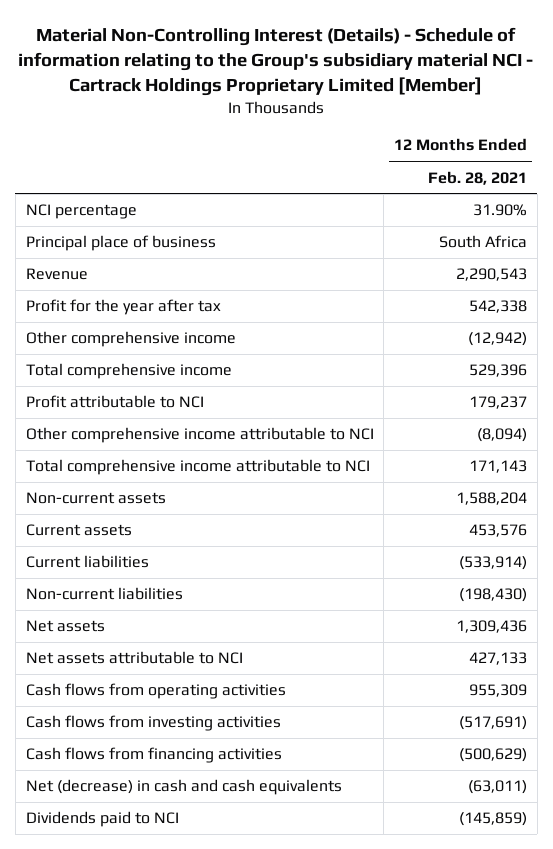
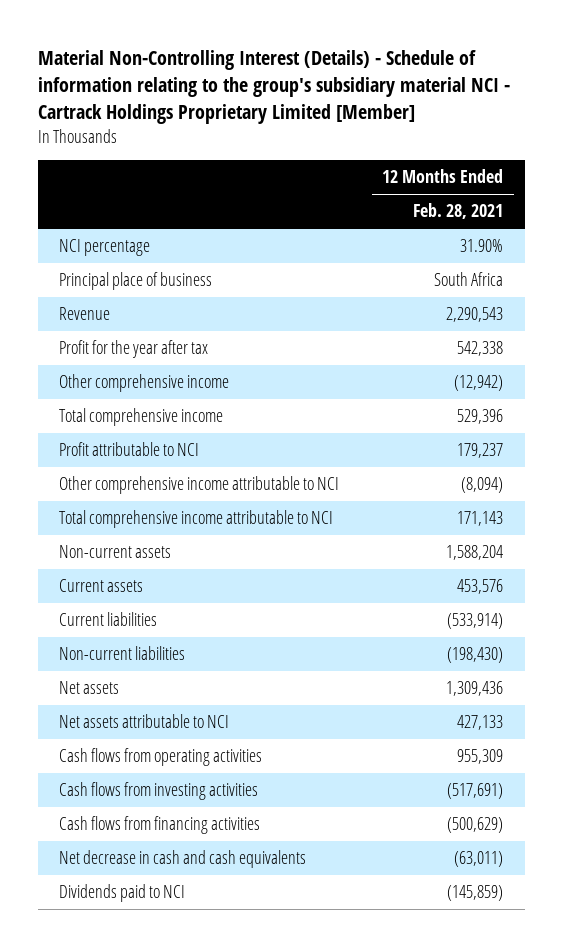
[18,26,534,96] Material Non-Controlling Interest (Details) - Schedule of information relating to the Group's subsidiary material NCI - Cartrack Holdings Proprietary Limited [Member] -> [37,49,510,125] Material Non-Controlling Interest (Details) - Schedule of information relating to the group's subsidiary material NCI - Cartrack Holdings Proprietary Limited [Member]
[25,779,342,796] Net (decrease) in cash and cash equivalents -> [59,850,307,869] Net decrease in cash and cash equivalents

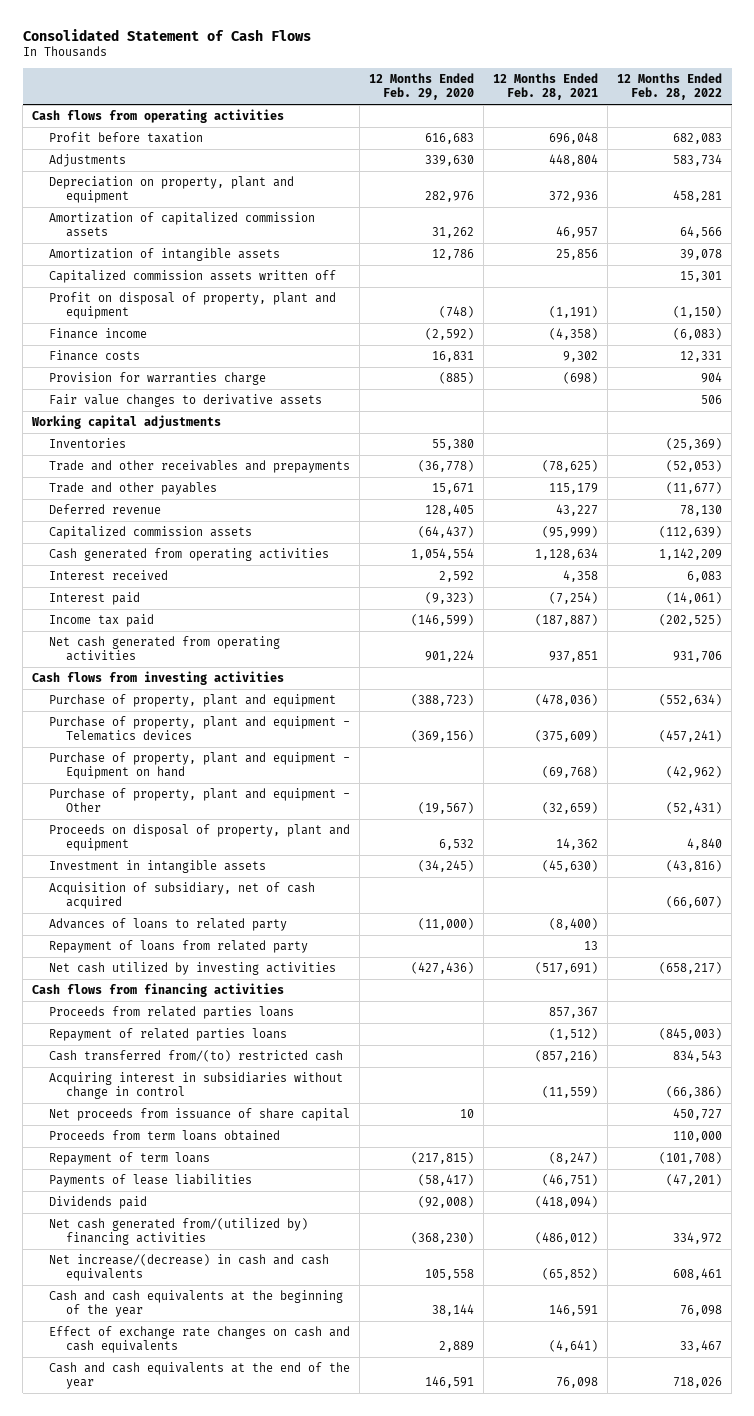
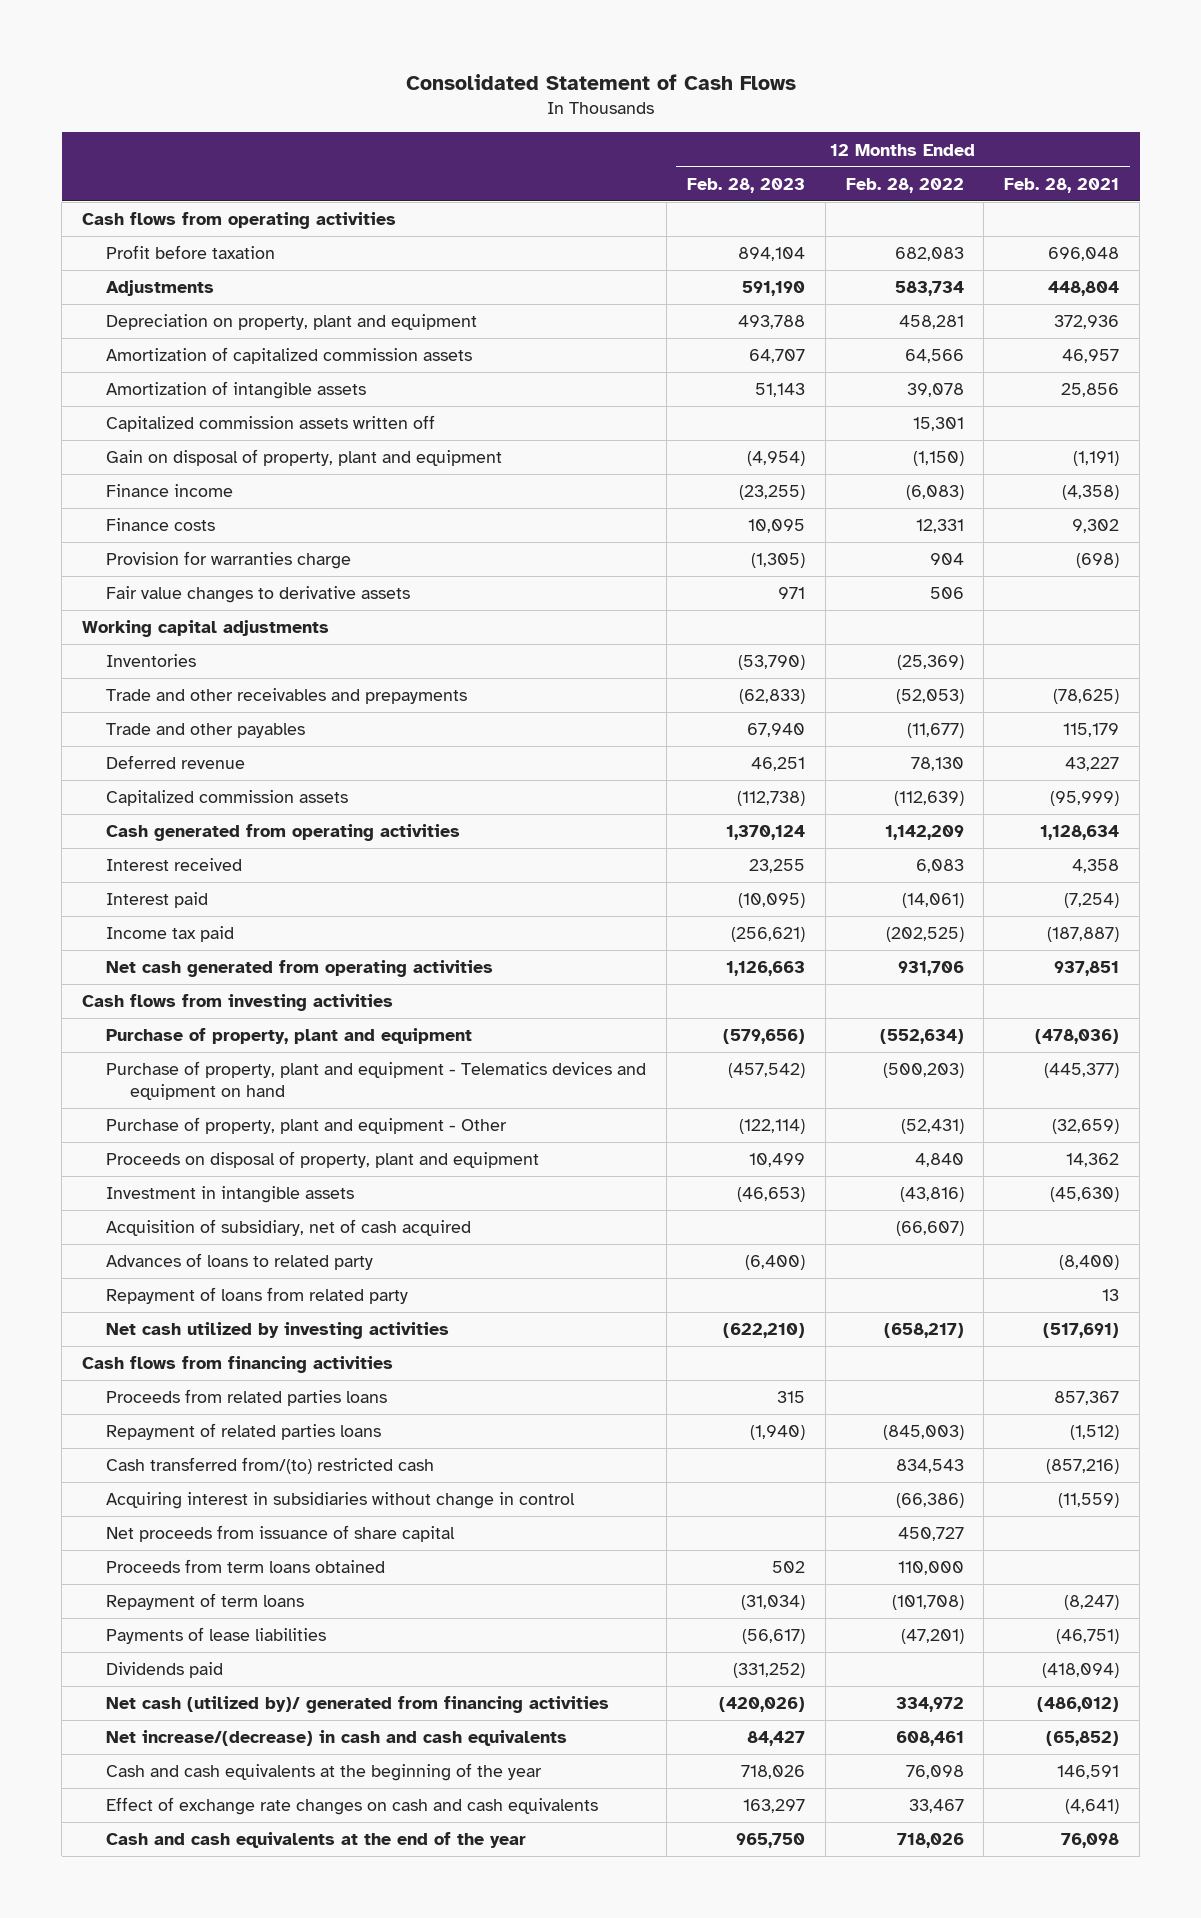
[369,73,475,101] 12 Months Ended Feb. 29, 2020 -> none
none -> [686,177,805,193] Feb. 28, 2023
[49,292,337,320] Profit on disposal of property, plant and equipment -> [105,449,502,467] Gain on disposal of property, plant and equipment
[49,716,351,742] Purchase of property, plant and equipment - Telematics devices -> none
[49,752,351,780] Purchase of property, plant and equipment - Equipment on hand -> [105,1061,646,1101] Purchase of property, plant and equipment - Telematics devices and equipment on hand
[542,766,599,779] (69,768) -> [1044,1063,1120,1079] (445,377)
[666,766,723,779] (42,962) -> [882,1063,964,1079] (500,203)
[49,1218,309,1246] Net cash generated from/(utilized by) financing activities -> [105,1696,609,1714] Net cash (utilized by)/ generated from financing activities

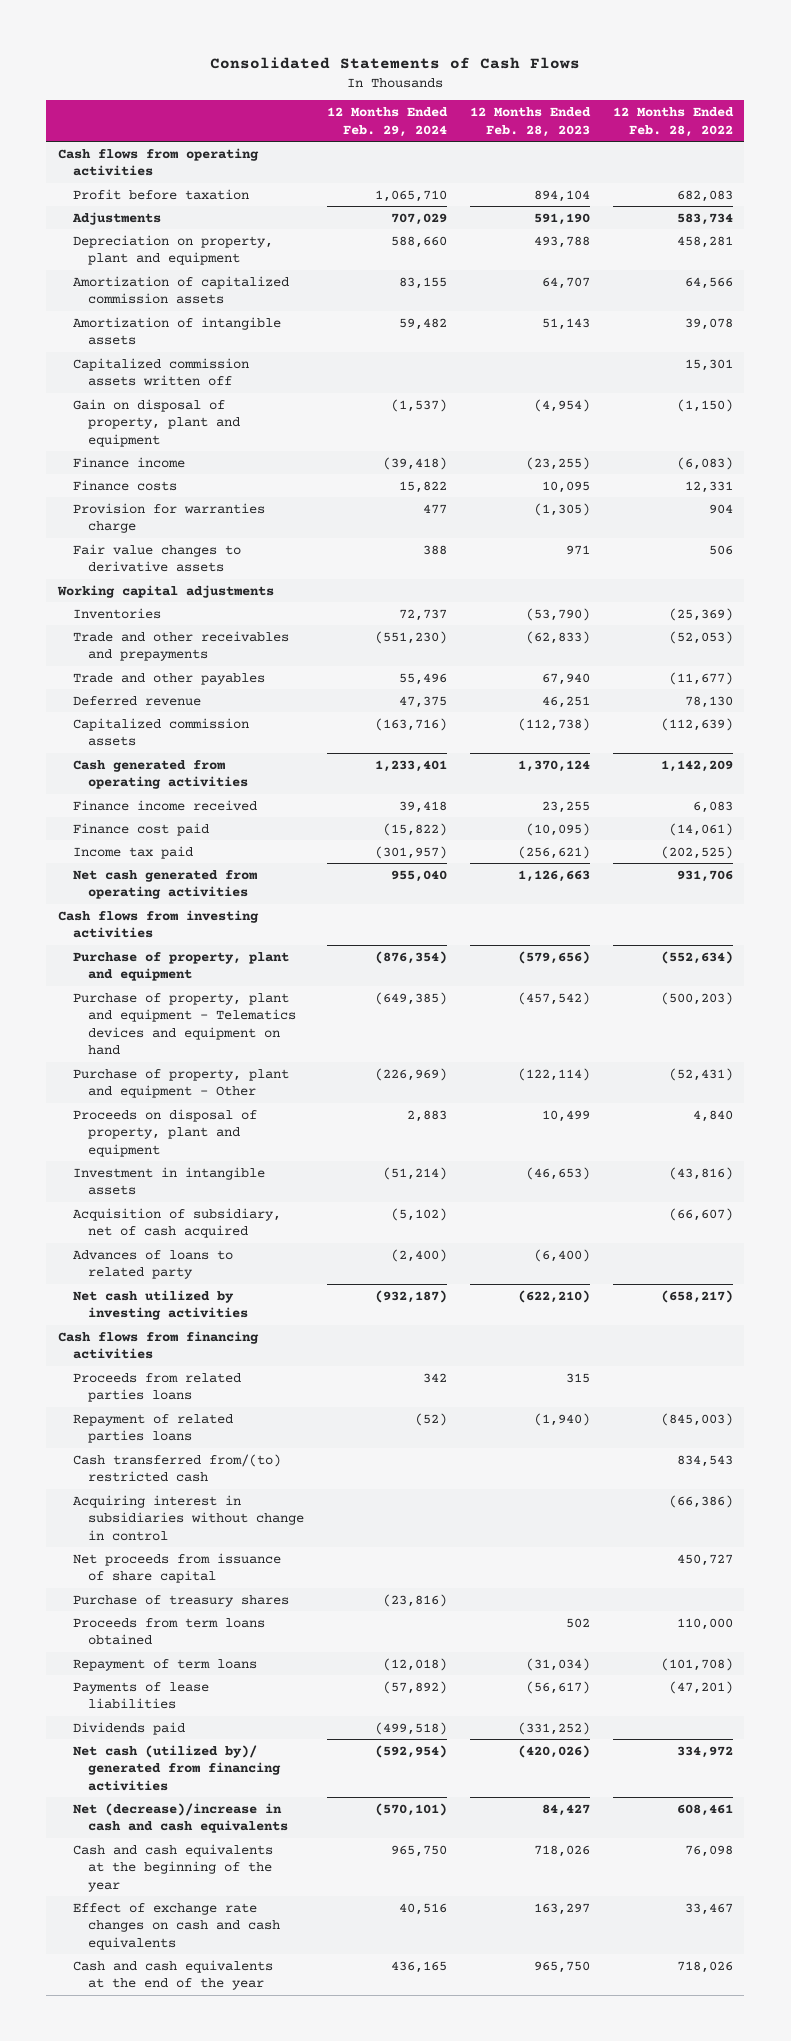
[405,73,796,90] Consolidated Statement of Cash Flows -> [210,56,581,69] Consolidated Statements of Cash Flows
[1004,177,1120,193] Feb. 28, 2021 -> none
none -> [326,107,448,137] 12 Months Ended Feb. 29, 2024
[105,858,242,872] Interest received -> [72,799,257,811] Finance income received
[105,892,208,909] Interest paid -> [72,822,209,836] Finance cost paid
[105,1287,408,1305] Repayment of loans from related party -> none
none -> [72,1594,289,1607] Purchase of treasury shares
[105,1730,567,1747] Net increase/(decrease) in cash and cash equivalents -> [72,1802,288,1834] Net (decrease)/increase in cash and cash equivalents

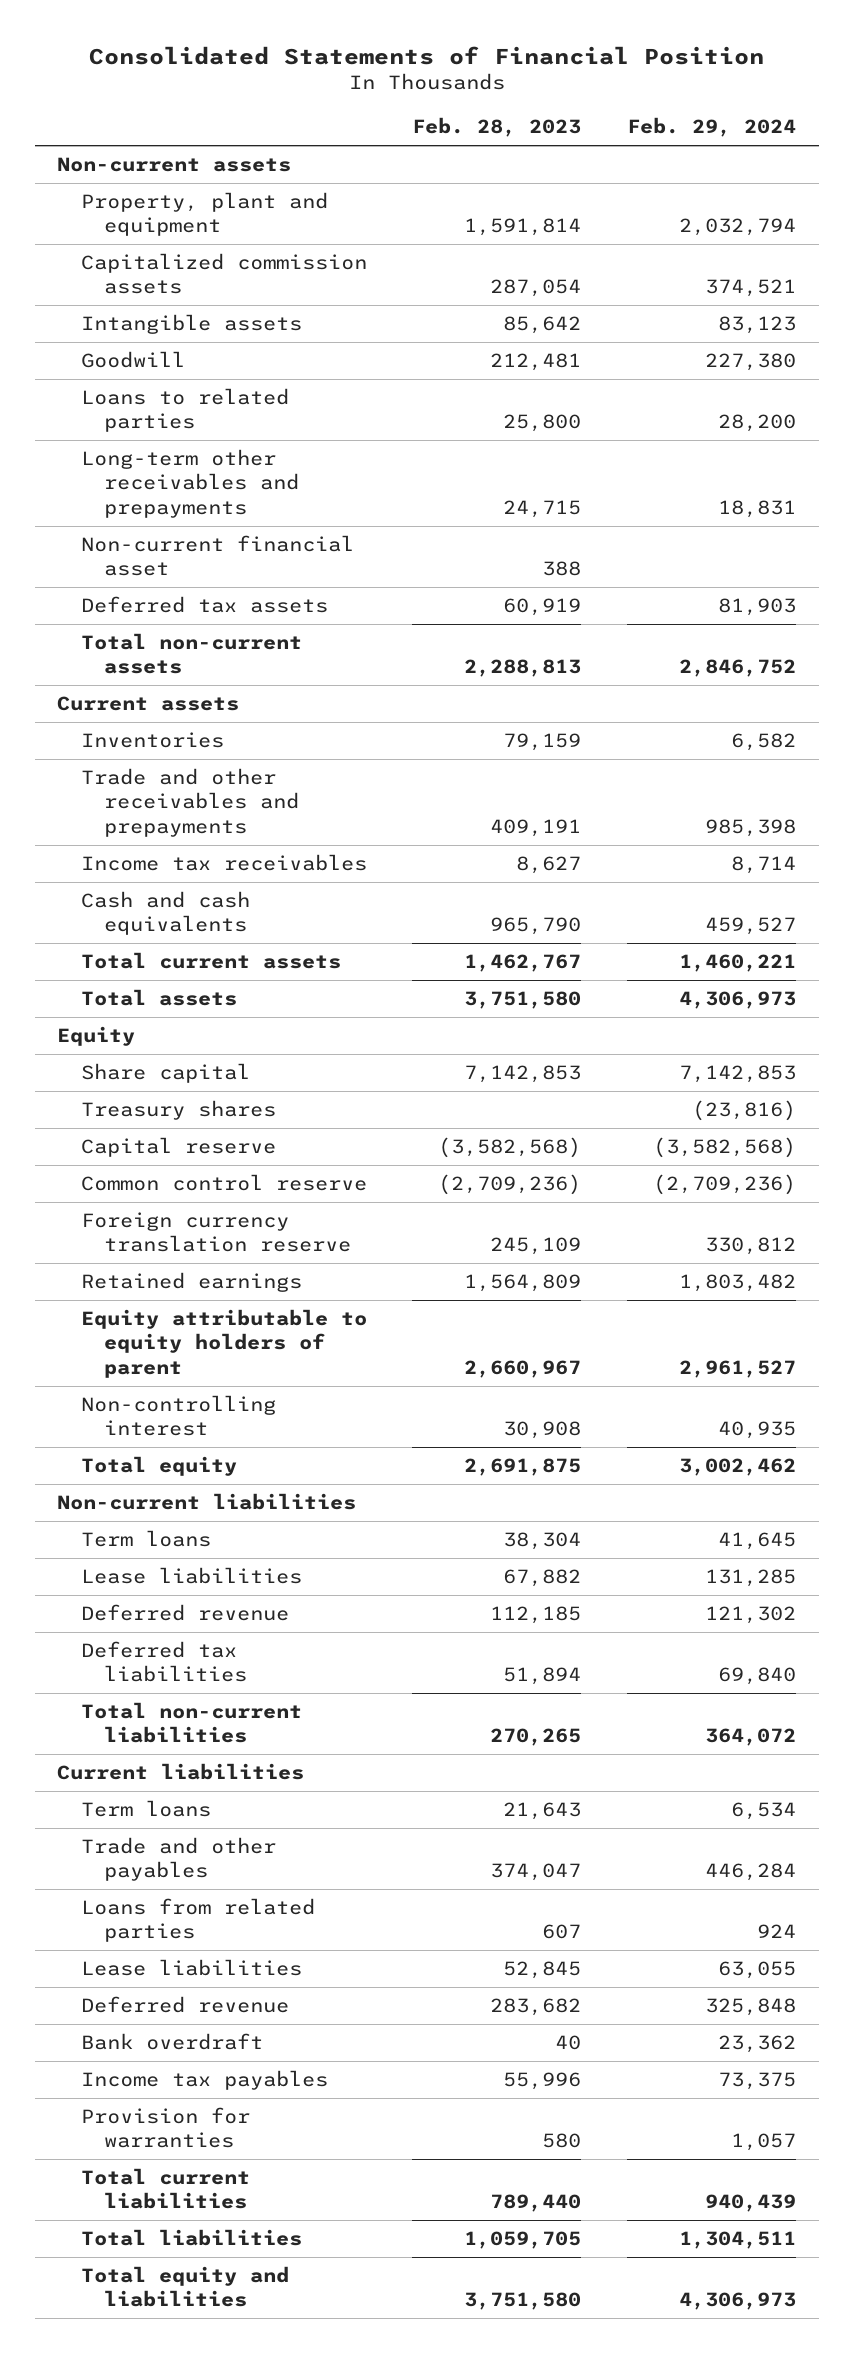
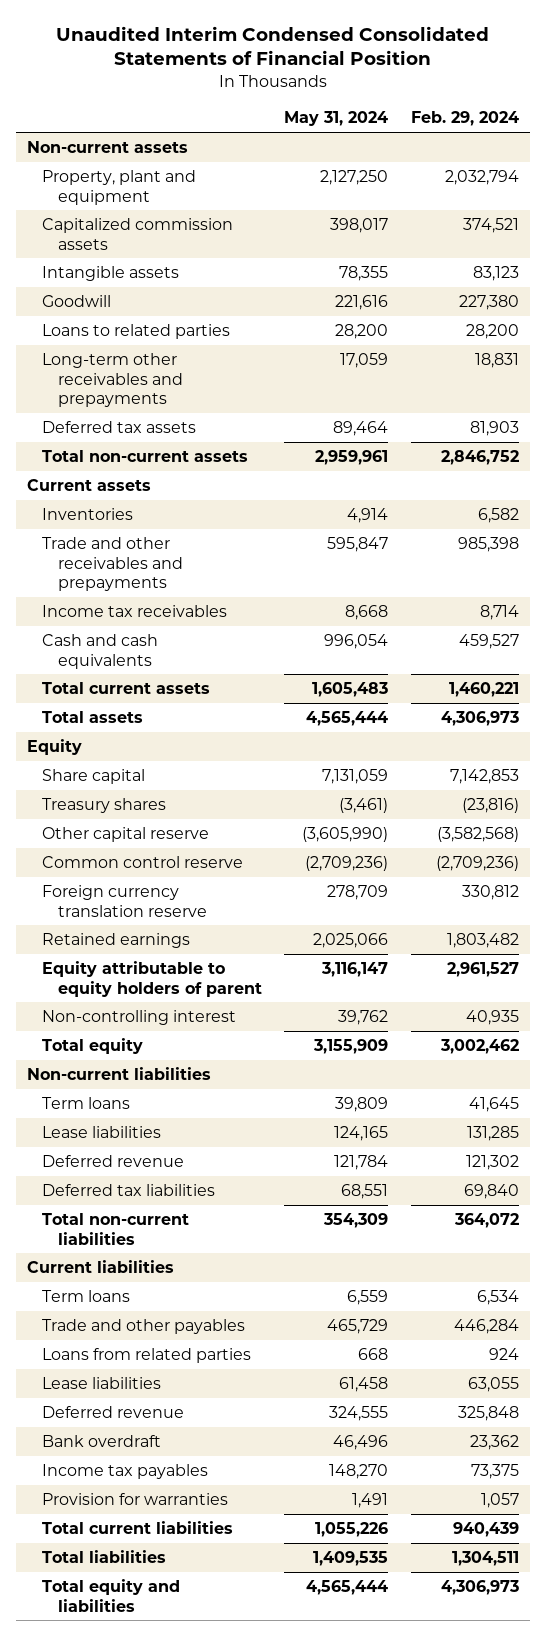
[88,45,764,65] Consolidated Statements of Financial Position -> [56,25,490,66] Unaudited Interim Condensed Consolidated Statements of Financial Position
[412,117,582,138] Feb. 28, 2023 -> none
none -> [284,111,389,127] May 31, 2024
[80,535,354,577] Non-current financial asset -> none
[80,1137,276,1158] Capital reserve -> [42,827,210,843] Other capital reserve

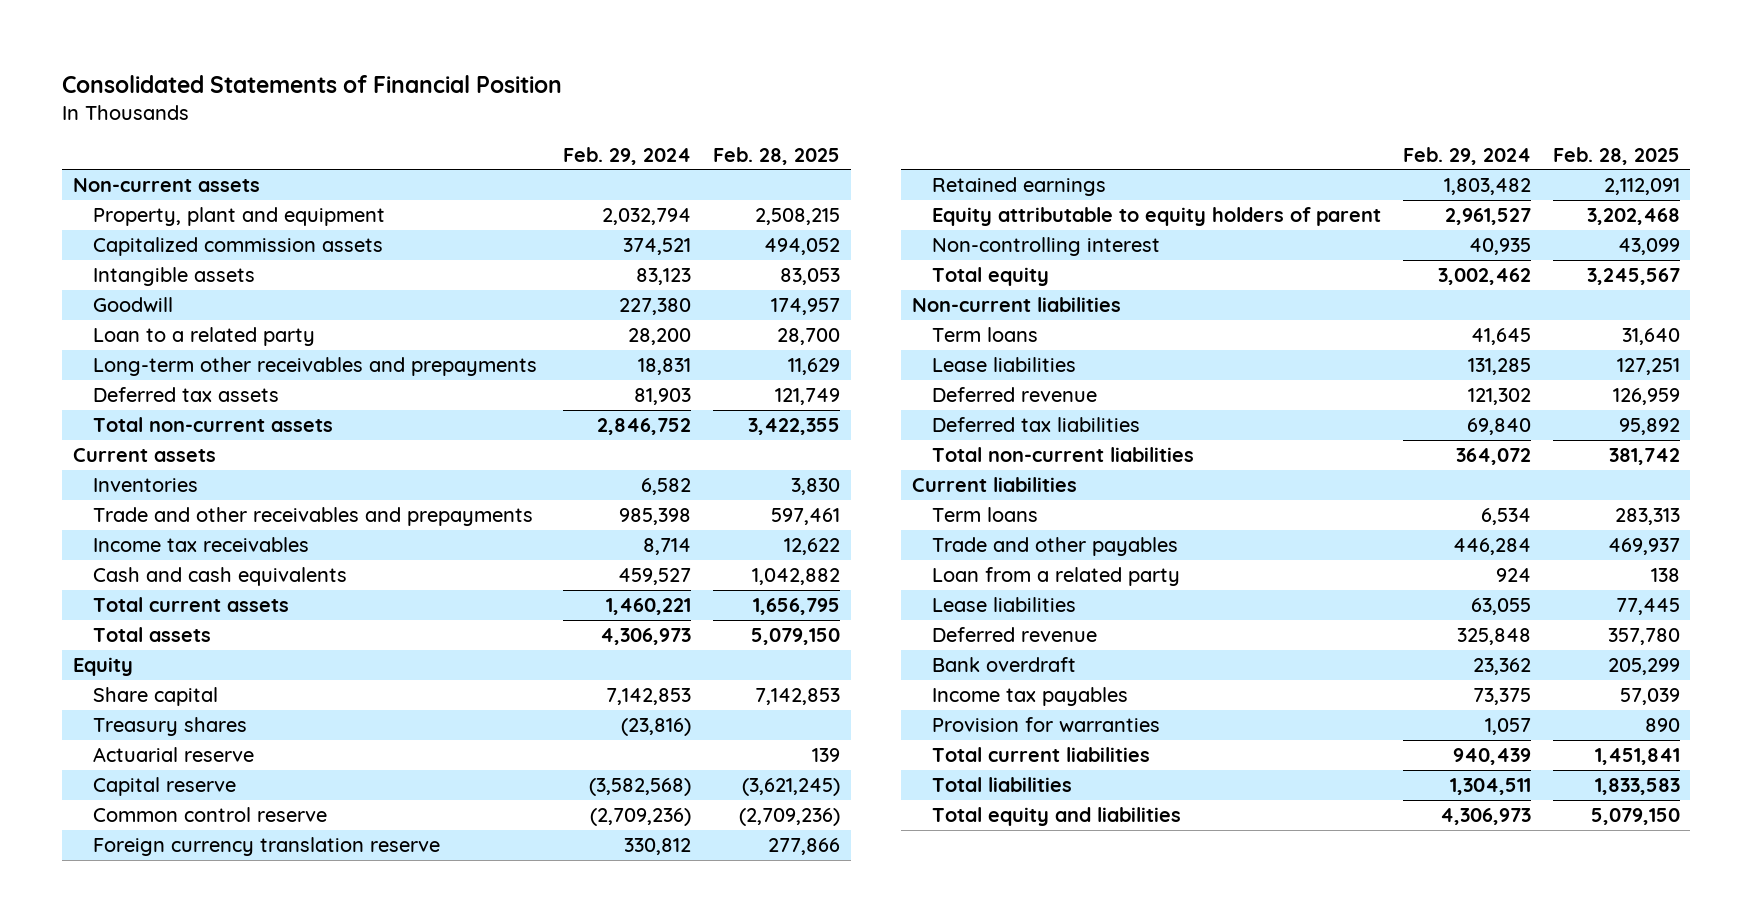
[56,25,490,66] Unaudited Interim Condensed Consolidated Statements of Financial Position -> [61,74,562,93] Consolidated Statements of Financial Position
[284,111,389,127] May 31, 2024 -> none
none -> [713,146,841,165] Feb. 28, 2025
[42,324,231,340] Loans to related parties -> [92,326,315,346] Loan to a related party
none -> [92,746,254,762] Actuarial reserve
[42,827,210,843] Other capital reserve -> [92,776,236,796] Capital reserve
[42,1348,252,1364] Loans from related parties -> [931,566,1180,586] Loan from a related party

